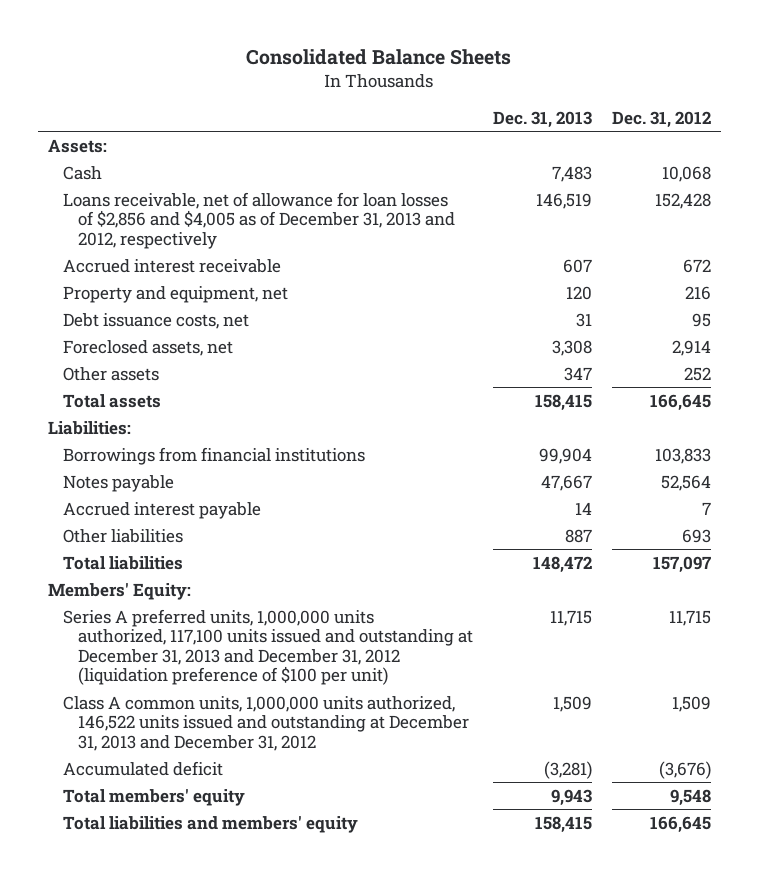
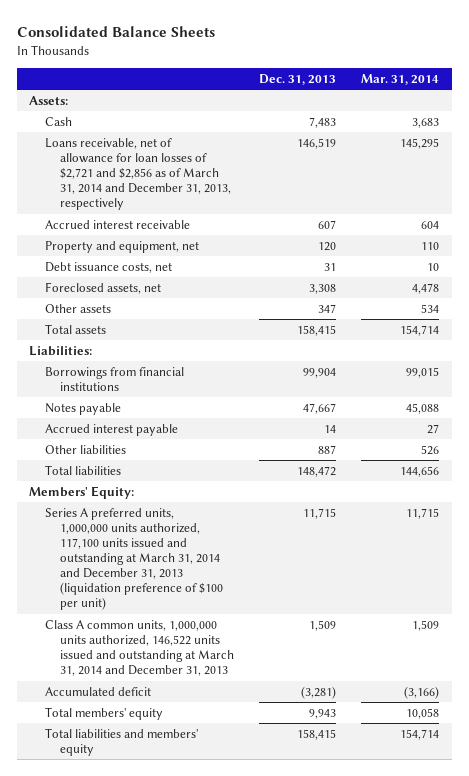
[611,110,711,128] Dec. 31, 2012 -> none
none -> [361,73,440,85] Mar. 31, 2014
[62,191,456,249] Loans receivable, net of allowance for loan losses of $2,856 and $4,005 as of December 31, 2013 and 2012, respectively -> [44,137,232,211] Loans receivable, net of allowance for loan losses of $2,721 and $2,856 as of March 31, 2014 and December 31, 2013, respectively
[62,608,474,686] Series A preferred units, 1,000,000 units authorized, 117,100 units issued and outstanding at December 31, 2013 and December 31, 2012 (liquidation preference of $100 per unit) -> [44,507,224,611] Series A preferred units, 1,000,000 units authorized, 117,100 units issued and outstanding at March 31, 2014 and December 31, 2013 (liquidation preference of $100 per unit)
[62,695,470,751] Class A common units, 1,000,000 units authorized, 146,522 units issued and outstanding at December 31, 2013 and December 31, 2012 -> [44,619,235,677] Class A common units, 1,000,000 units authorized, 146,522 units issued and outstanding at March 31, 2014 and December 31, 2013

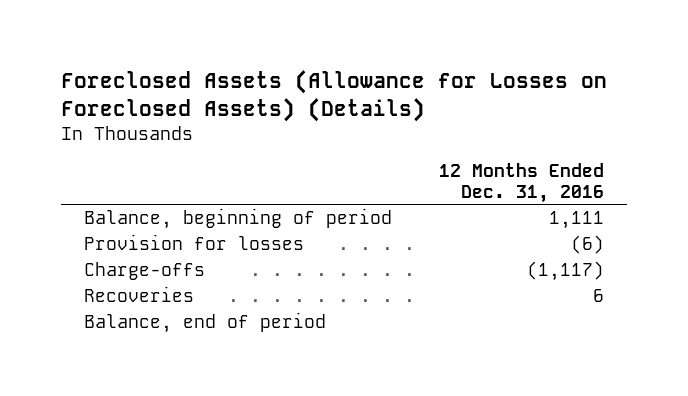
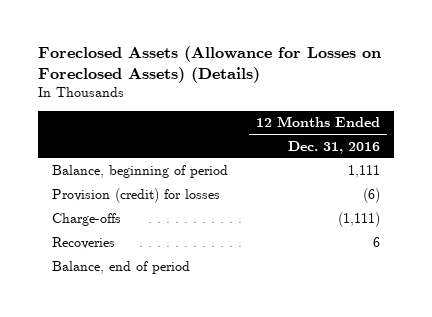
[83,234,304,251] Provision for losses -> [51,188,220,204] Provision (credit) for losses
[526,261,604,282] (1,117) -> [337,212,380,228] (1,111)

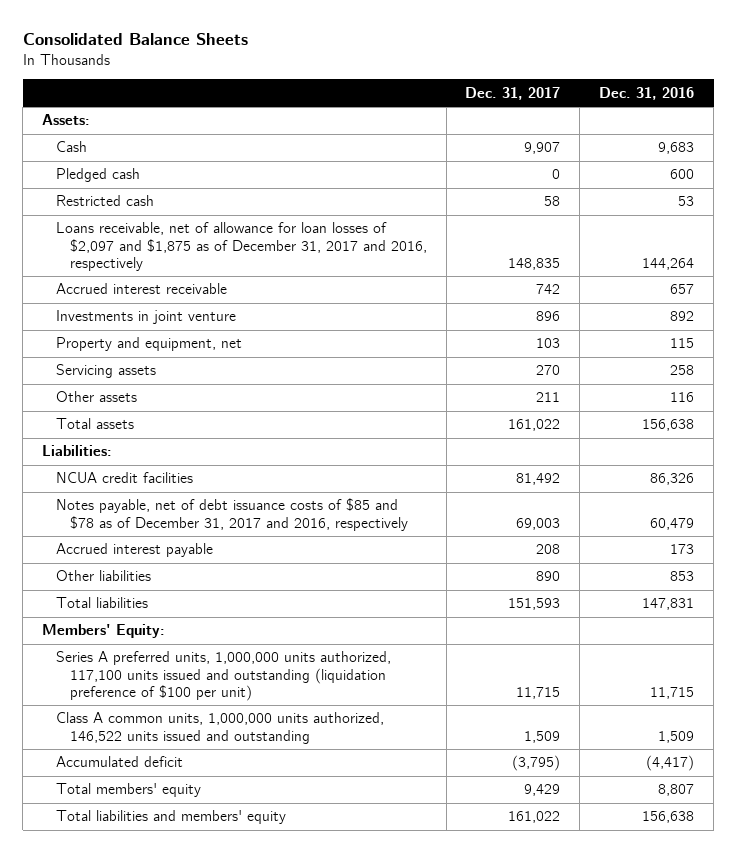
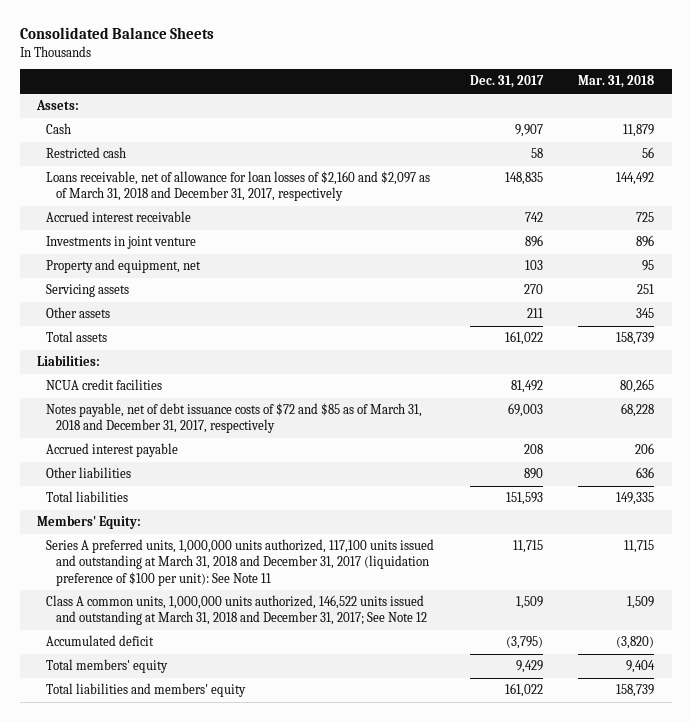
[599,86,695,100] Dec. 31, 2016 -> none
none -> [578,75,655,89] Mar. 31, 2018
[55,168,140,183] Pledged cash -> none
[55,222,427,271] Loans receivable, net of allowance for loan losses of $2,097 and $1,875 as of December 31, 2017 and 2016, respectively -> [46,171,431,202] Loans receivable, net of allowance for loan losses of $2,160 and $2,097 as of March 31, 2018 and December 31, 2017, respectively
[55,498,408,531] Notes payable, net of debt issuance costs of $85 and $78 as of December 31, 2017 and 2016, respectively -> [46,403,423,434] Notes payable, net of debt issuance costs of $72 and $85 as of March 31, 2018 and December 31, 2017, respectively
[55,651,391,701] Series A preferred units, 1,000,000 units authorized, 117,100 units issued and outstanding (liquidation preference of $100 per unit) -> [46,539,435,586] Series A preferred units, 1,000,000 units authorized, 117,100 units issued and outstanding at March 31, 2018 and December 31, 2017 (liquidation preference of $100 per unit): See Note 11
[55,712,384,744] Class A common units, 1,000,000 units authorized, 146,522 units issued and outstanding -> [46,595,427,626] Class A common units, 1,000,000 units authorized, 146,522 units issued and outstanding at March 31, 2018 and December 31, 2017; See Note 12

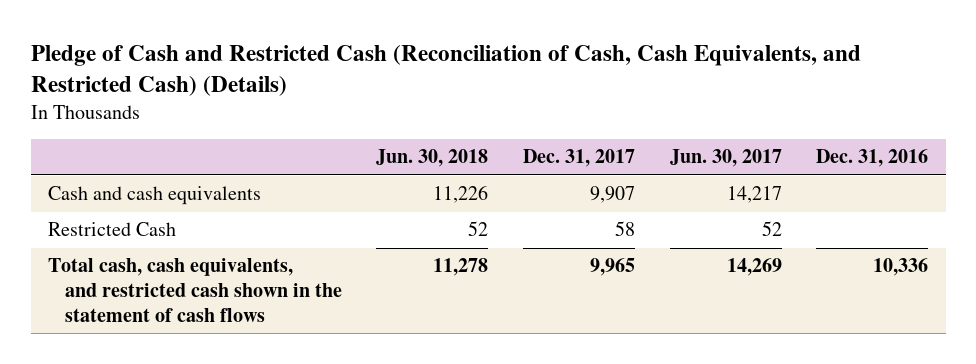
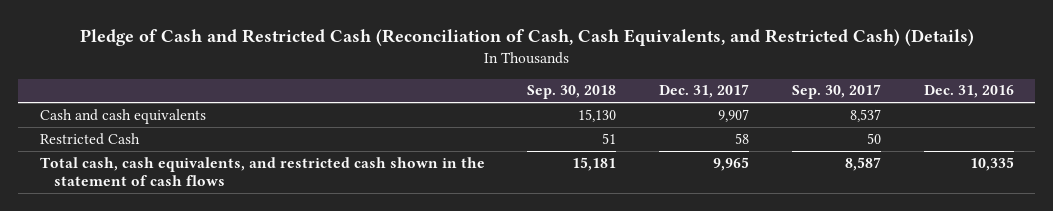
[376,149,489,168] Jun. 30, 2018 -> none
[669,149,782,168] Jun. 30, 2017 -> none
none -> [527,85,617,100] Sep. 30, 2018
none -> [791,84,881,100] Sep. 30, 2017
[873,258,929,277] 10,336 -> [969,156,1014,171] 10,335

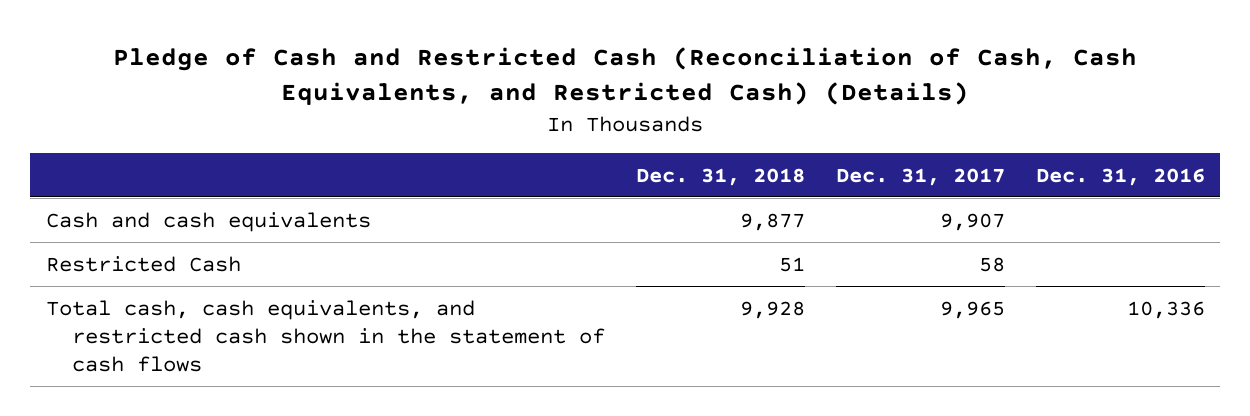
[527,85,617,100] Sep. 30, 2018 -> none
[791,84,881,100] Sep. 30, 2017 -> none
none -> [635,167,805,186] Dec. 31, 2018
[969,156,1014,171] 10,335 -> [1126,300,1205,319] 10,336

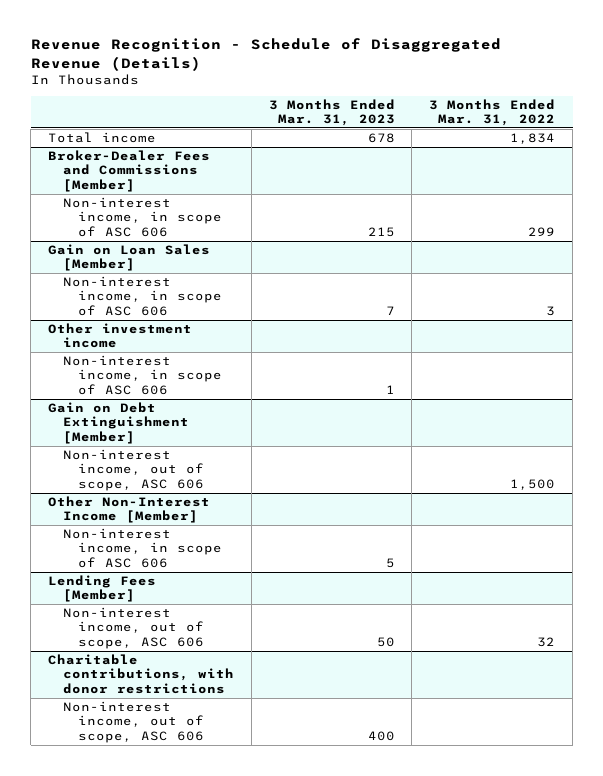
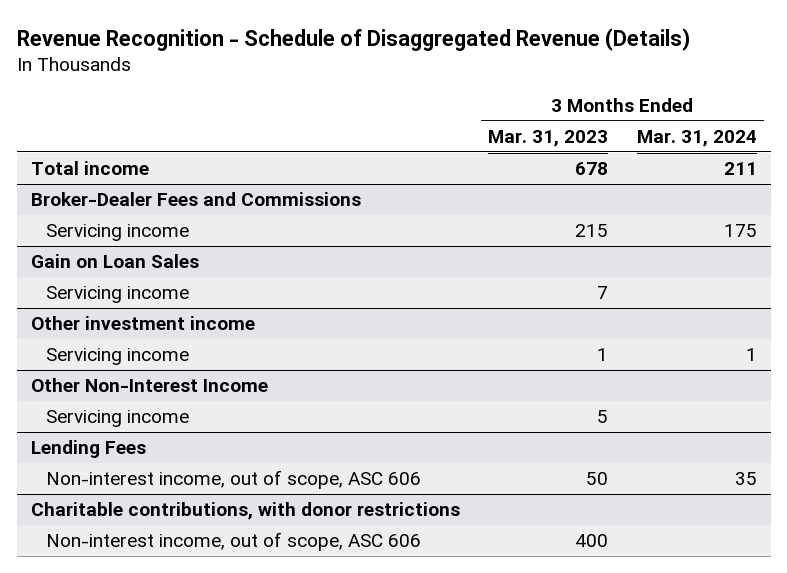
[429,98,556,127] 3 Months Ended Mar. 31, 2022 -> none
none -> [636,129,757,147] Mar. 31, 2024
[48,150,211,192] Broker-Dealer Fees and Commissions [Member] -> [30,192,361,207] Broker-Dealer Fees and Commissions
[62,197,222,237] Non-interest income, in scope of ASC 606 -> [46,224,190,242] Servicing income
[48,244,211,272] Gain on Loan Sales [Member] -> [30,254,199,269] Gain on Loan Sales
[62,276,222,316] Non-interest income, in scope of ASC 606 -> [46,286,190,304] Servicing income
[48,402,189,444] Gain on Debt Extinguishment [Member] -> none
[62,449,204,491] Non-interest income, out of scope, ASC 606 -> none
[62,355,222,395] Non-interest income, in scope of ASC 606 -> [46,348,190,366] Servicing income
[48,496,211,524] Other Non-Interest Income [Member] -> [30,378,268,393] Other Non-Interest Income
[62,528,222,568] Non-interest income, in scope of ASC 606 -> [46,410,190,428] Servicing income
[48,575,157,603] Lending Fees [Member] -> [30,440,146,459] Lending Fees

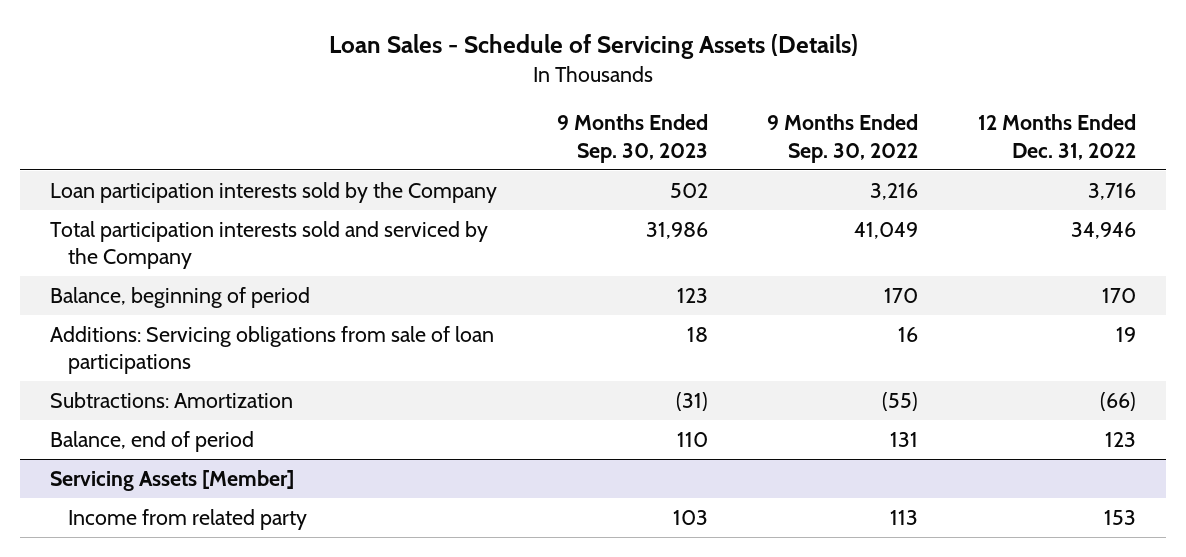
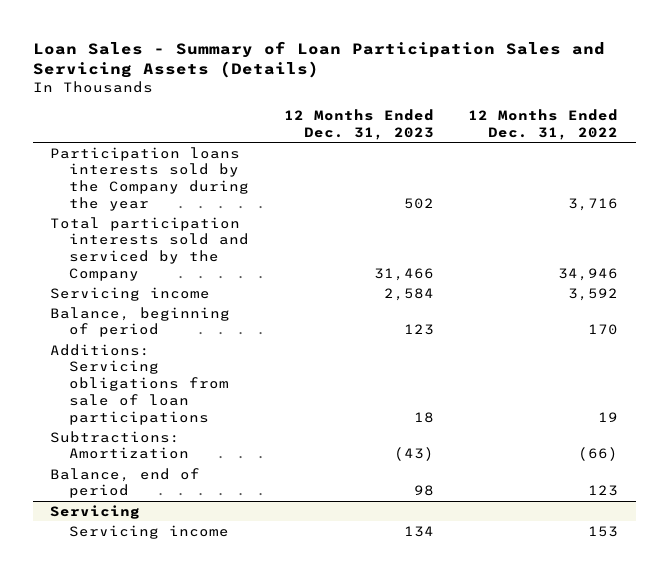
[328,33,858,59] Loan Sales - Schedule of Servicing Assets (Details) -> [33,40,606,79] Loan Sales - Summary of Loan Participation Sales and Servicing Assets (Details)
[556,114,708,163] 9 Months Ended Sep. 30, 2023 -> none
[767,114,919,163] 9 Months Ended Sep. 30, 2022 -> none
none -> [283,109,434,140] 12 Months Ended Dec. 31, 2023
[49,181,497,203] Loan participation interests sold by the Company -> [50,146,249,211] Participation loans interests sold by the Company during the year
none -> [50,286,211,301] Servicing income
[49,469,294,491] Servicing Assets [Member] -> [50,504,141,519] Servicing
[67,508,307,530] Income from related party -> [68,524,229,539] Servicing income

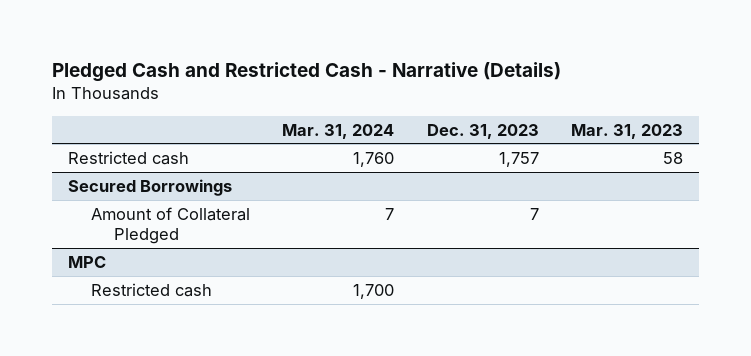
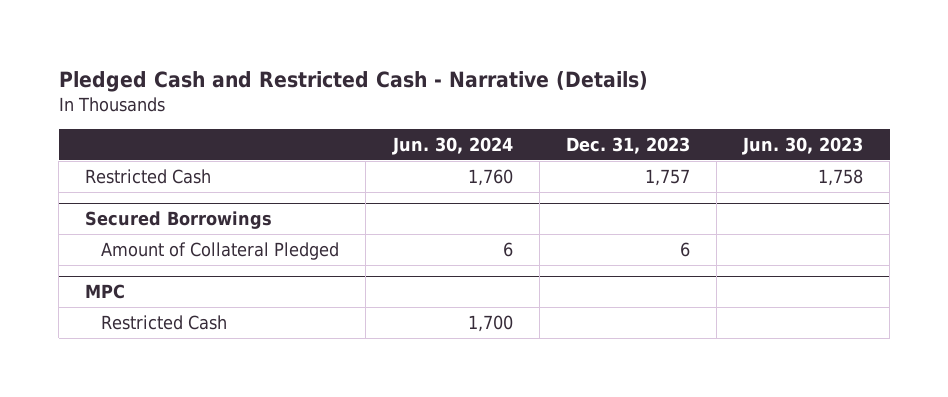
[282,123,395,139] Mar. 31, 2024 -> none
[570,123,683,139] Mar. 31, 2023 -> none
none -> [391,136,513,155] Jun. 30, 2024
none -> [742,136,864,155] Jun. 30, 2023
[67,150,189,165] Restricted cash -> [85,169,212,185] Restricted Cash
[529,207,539,220] 7 -> [679,242,690,258] 6
[91,282,213,297] Restricted cash -> [101,315,228,331] Restricted Cash

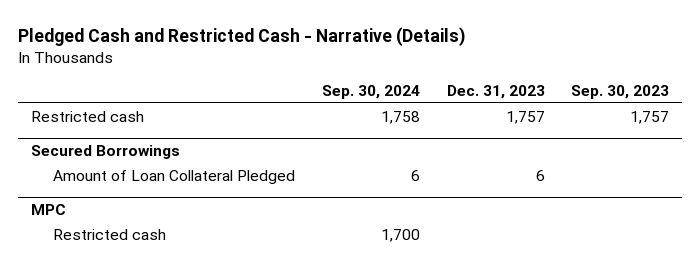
[391,136,513,155] Jun. 30, 2024 -> none
[742,136,864,155] Jun. 30, 2023 -> none
none -> [321,84,420,99] Sep. 30, 2024
none -> [571,84,670,99] Sep. 30, 2023
[85,169,212,185] Restricted Cash -> [31,110,145,122] Restricted cash
[101,242,340,261] Amount of Collateral Pledged -> [53,169,296,184] Amount of Loan Collateral Pledged
[101,315,228,331] Restricted Cash -> [53,228,167,240] Restricted cash

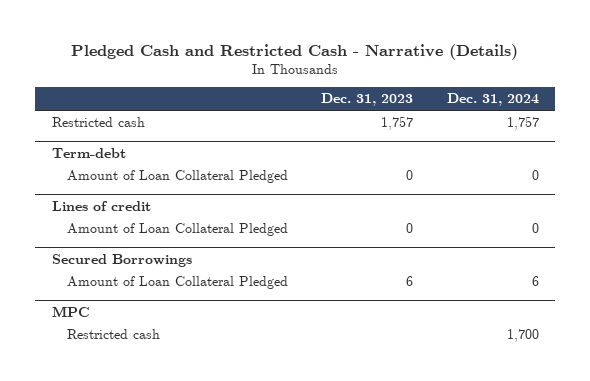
[321,84,420,99] Sep. 30, 2024 -> none
[571,84,670,99] Sep. 30, 2023 -> none
none -> [446,93,539,107] Dec. 31, 2024
none -> [51,147,126,158] Term-debt
none -> [67,169,289,183] Amount of Loan Collateral Pledged
none -> [51,200,151,211] Lines of credit
none -> [67,222,289,236] Amount of Loan Collateral Pledged

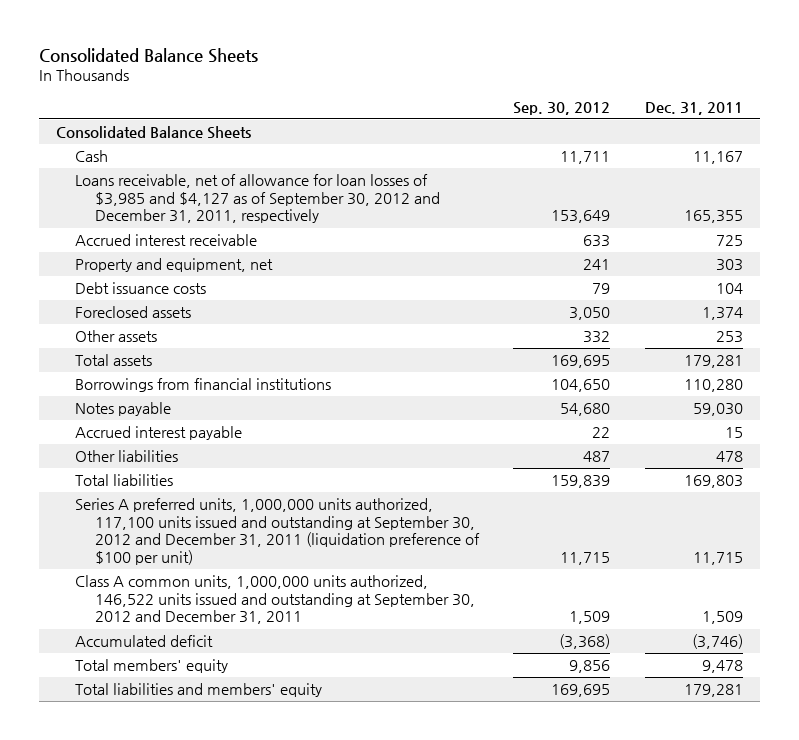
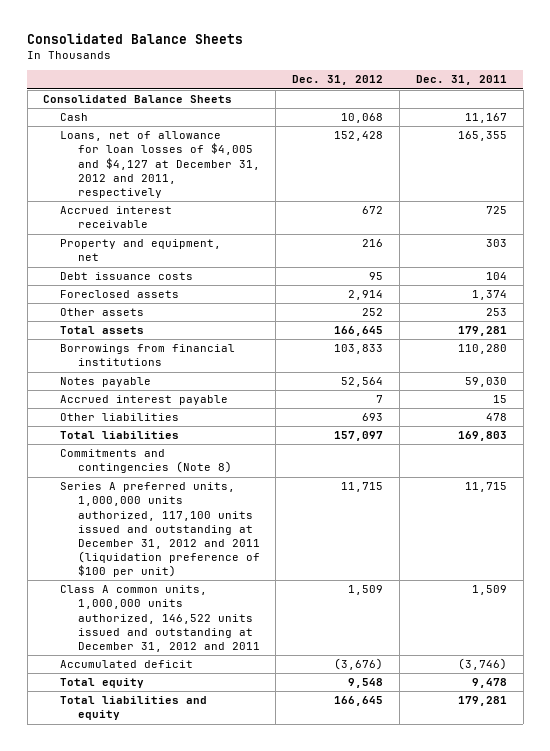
[513,101,611,115] Sep. 30, 2012 -> none
none -> [292,75,384,86] Dec. 31, 2012
[75,174,440,224] Loans receivable, net of allowance for loan losses of $3,985 and $4,127 as of September 30, 2012 and December 31, 2011, respectively -> [60,131,260,198] Loans, net of allowance for loan losses of $4,005 and $4,127 at December 31, 2012 and 2011, respectively
none -> [60,449,232,474] Commitments and contingencies (Note 8)
[75,498,480,566] Series A preferred units, 1,000,000 units authorized, 117,100 units issued and outstanding at September 30, 2012 and December 31, 2011 (liquidation preference of $100 per unit) -> [60,482,260,578] Series A preferred units, 1,000,000 units authorized, 117,100 units issued and outstanding at December 31, 2012 and 2011 (liquidation preference of $100 per unit)
[75,575,475,625] Class A common units, 1,000,000 units authorized, 146,522 units issued and outstanding at September 30, 2012 and December 31, 2011 -> [60,585,260,652] Class A common units, 1,000,000 units authorized, 146,522 units issued and outstanding at December 31, 2012 and 2011
[75,659,229,674] Total members' equity -> [60,678,145,689] Total equity
[75,683,323,698] Total liabilities and members' equity -> [60,696,208,721] Total liabilities and equity

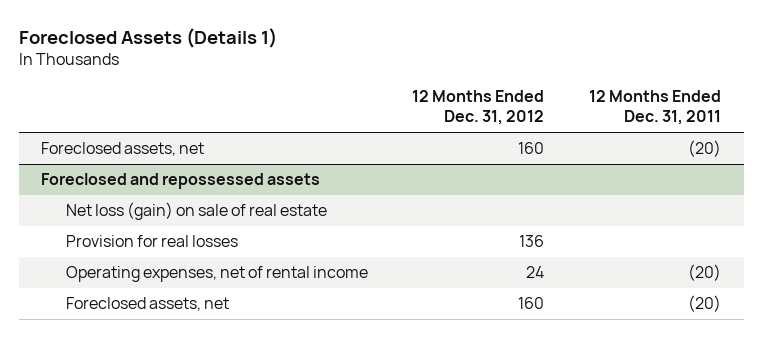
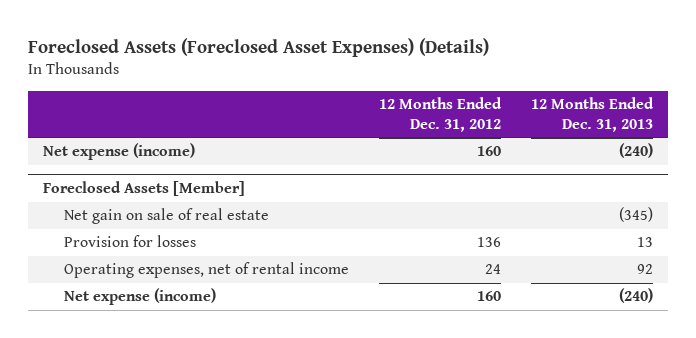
[18,27,277,48] Foreclosed Assets (Details 1) -> [27,37,489,57] Foreclosed Assets (Foreclosed Asset Expenses) (Details)
[589,90,722,126] 12 Months Ended Dec. 31, 2011 -> none
none -> [531,96,655,132] 12 Months Ended Dec. 31, 2013
[41,173,321,190] Foreclosed and repossessed assets -> none
[41,142,205,157] Foreclosed assets, net -> [42,143,195,161] Net expense (income)
none -> [42,181,245,197] Foreclosed Assets [Member]
[65,202,327,221] Net loss (gain) on sale of real estate -> [63,208,269,225] Net gain on sale of real estate
[65,235,238,248] Provision for real losses -> [63,235,196,248] Provision for losses
[65,297,229,312] Foreclosed assets, net -> [63,288,216,306] Net expense (income)

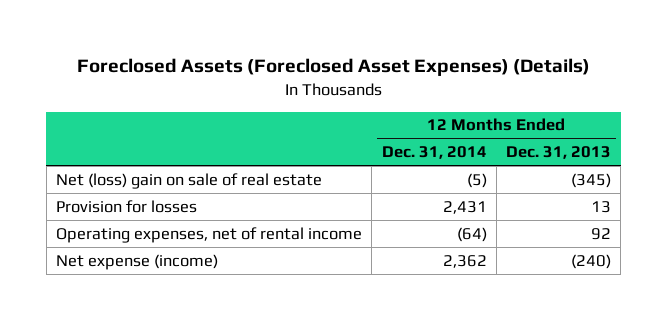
[379,96,503,132] 12 Months Ended Dec. 31, 2012 -> none
none -> [381,146,487,160] Dec. 31, 2014
[42,143,195,161] Net expense (income) -> none
[42,181,245,197] Foreclosed Assets [Member] -> none
[63,208,269,225] Net gain on sale of real estate -> [56,172,323,189] Net (loss) gain on sale of real estate

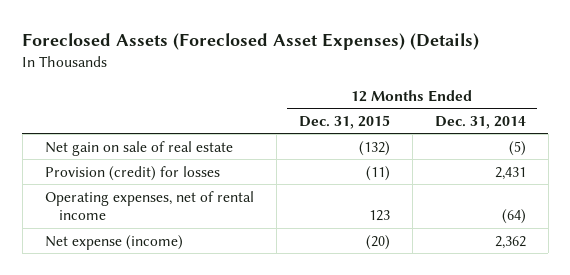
[506,146,612,160] Dec. 31, 2013 -> none
none -> [298,114,390,129] Dec. 31, 2015
[56,172,323,189] Net (loss) gain on sale of real estate -> [44,140,233,156] Net gain on sale of real estate
[56,199,198,213] Provision for losses -> [44,165,220,181] Provision (credit) for losses

